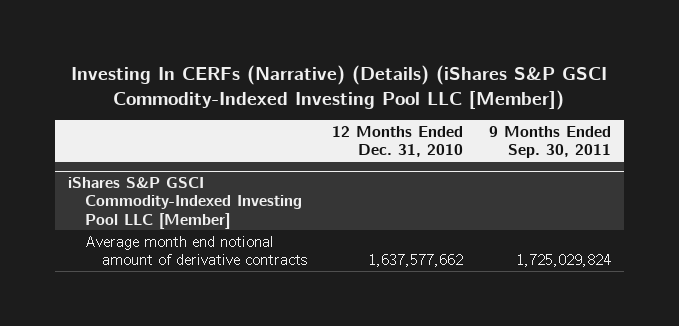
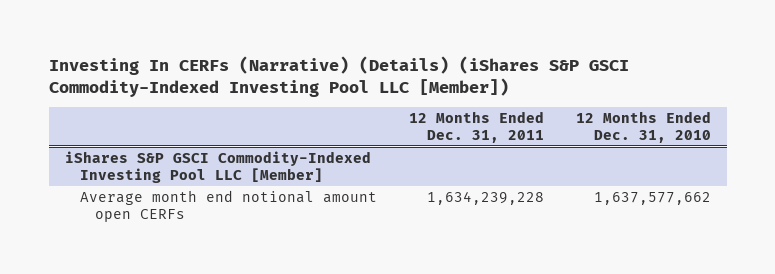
[488,126,611,159] 9 Months Ended Sep. 30, 2011 -> none
none -> [408,111,544,143] 12 Months Ended Dec. 31, 2011
[84,235,307,266] Average month end notional amount of derivative contracts -> [80,190,378,222] Average month end notional amount open CERFs

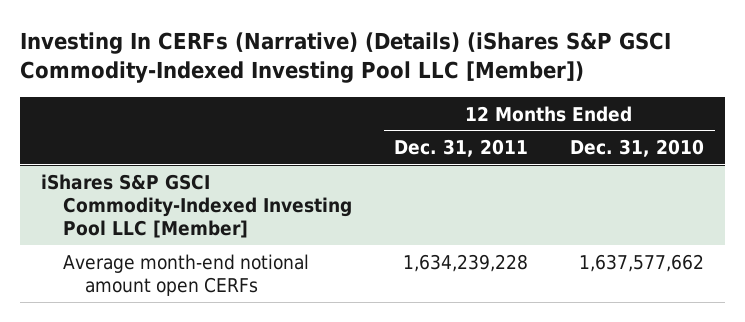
[80,190,378,222] Average month end notional amount open CERFs -> [62,253,309,296] Average month-end notional amount open CERFs

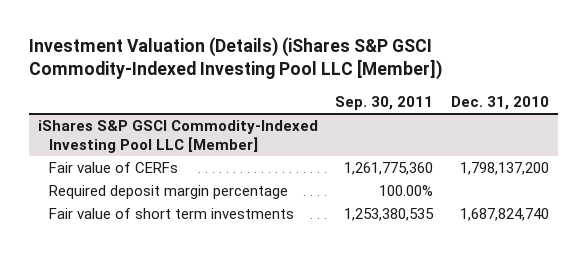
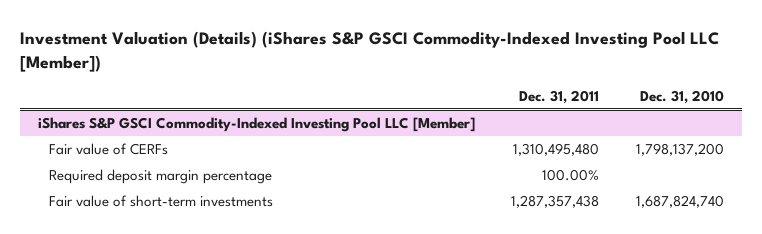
[335,96,434,111] Sep. 30, 2011 -> none
none -> [519,89,600,104] Dec. 31, 2011
[49,207,295,219] Fair value of short term investments -> [49,194,274,207] Fair value of short-term investments

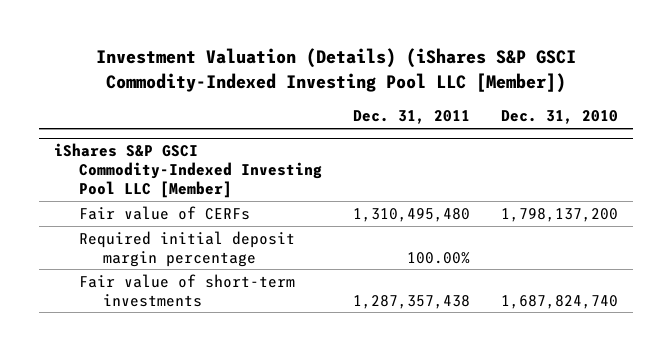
[49,168,273,184] Required deposit margin percentage -> [78,230,295,267] Required initial deposit margin percentage

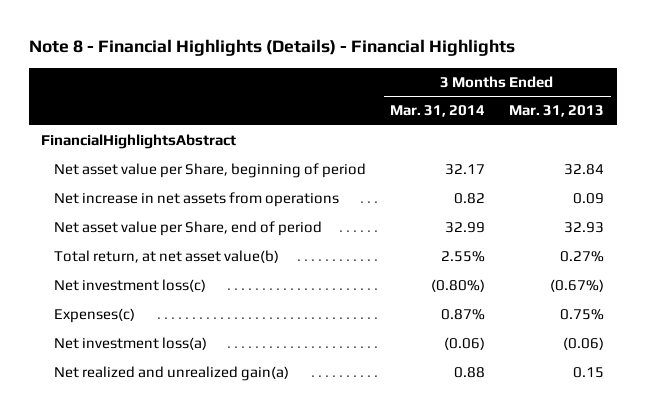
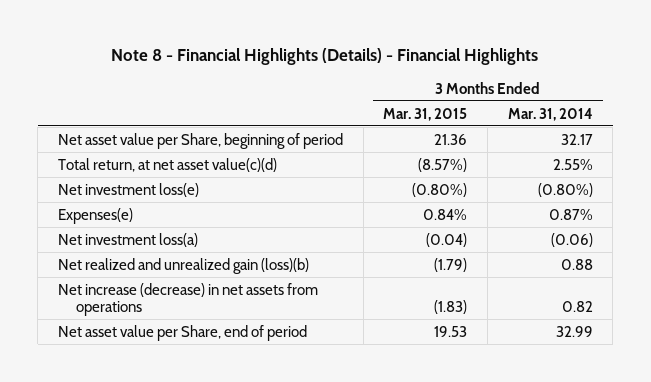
[509,105,605,118] Mar. 31, 2013 -> none
none -> [383,107,468,121] Mar. 31, 2015
[40,134,236,150] FinancialHighlightsAbstract -> none
[54,192,340,208] Net increase in net assets from operations -> none
[54,250,280,264] Total return, at net asset value(b) -> [58,157,278,172] Total return, at net asset value(c)(d)
[54,279,207,293] Net investment loss(c) -> [58,182,200,197] Net investment loss(e)
[54,308,136,324] Expenses(c) -> [58,207,134,224] Expenses(e)
[54,366,290,382] Net realized and unrealized gain(a) -> [58,257,310,274] Net realized and unrealized gain (loss)(b)
none -> [58,282,319,317] Net increase (decrease) in net assets from operations
[54,221,323,237] Net asset value per Share, end of period -> [58,324,308,341] Net asset value per Share, end of period

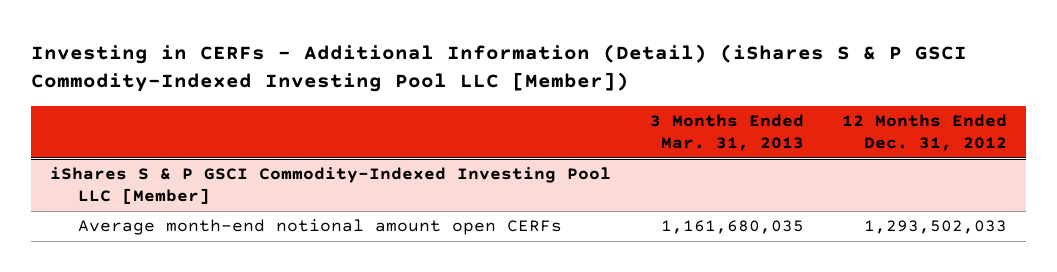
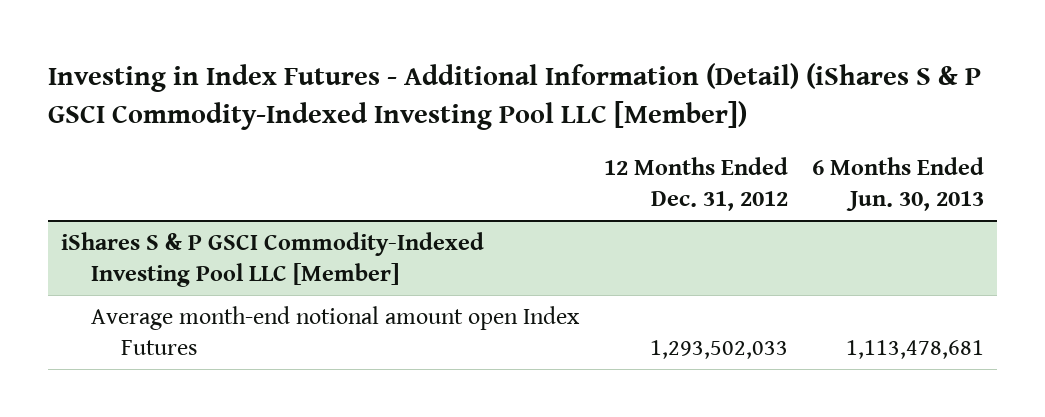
[30,44,967,93] Investing in CERFs - Additional Information (Detail) (iShares S & P GSCI Commodity-Indexed Investing Pool LLC [Member]) -> [48,63,982,130] Investing in Index Futures - Additional Information (Detail) (iShares S & P GSCI Commodity-Indexed Investing Pool LLC [Member])
[649,113,804,151] 3 Months Ended Mar. 31, 2013 -> none
none -> [812,157,985,212] 6 Months Ended Jun. 30, 2013
[78,219,563,236] Average month-end notional amount open CERFs -> [90,305,580,355] Average month-end notional amount open Index Futures

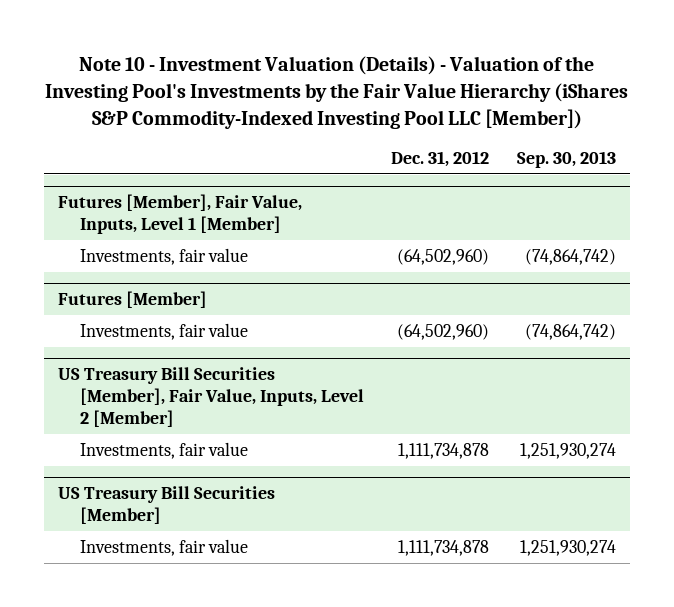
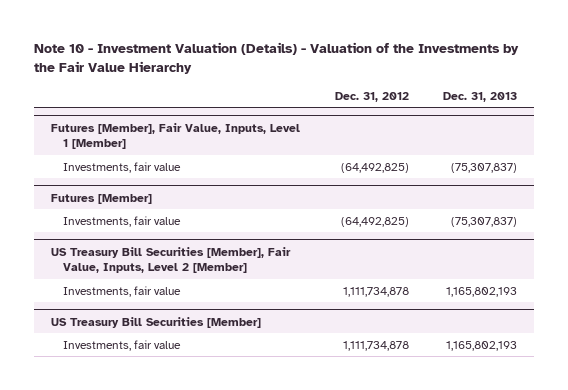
[44,55,628,129] Note 10 - Investment Valuation (Details) - Valuation of the Investing Pool's Investments by the Fair Value Hierarchy (iShares S&P Commodity-Indexed Investing Pool LLC [Member]) -> [34,42,520,74] Note 10 - Investment Valuation (Details) - Valuation of the Investments by the Fair Value Hierarchy
[517,150,617,168] Sep. 30, 2013 -> none
none -> [442,91,517,102] Dec. 31, 2013
[397,248,490,265] (64,502,960) -> [340,162,409,173] (64,492,825)
[397,323,490,340] (64,502,960) -> [340,216,409,227] (64,492,825)

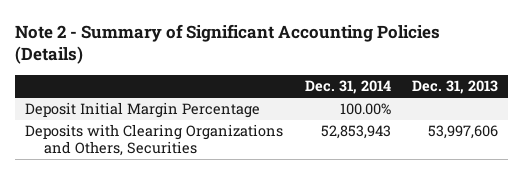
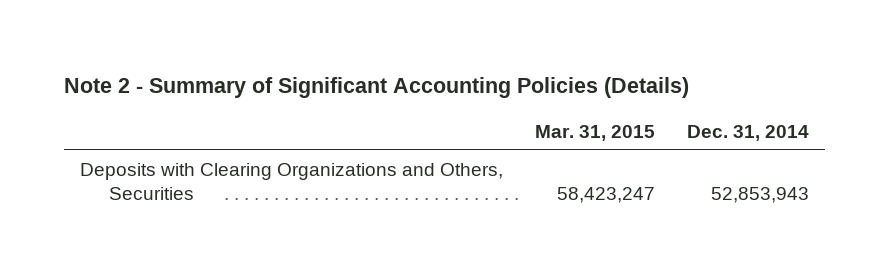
[411,80,498,95] Dec. 31, 2013 -> none
none -> [534,124,655,141] Mar. 31, 2015
[25,102,261,119] Deposit Initial Margin Percentage -> none

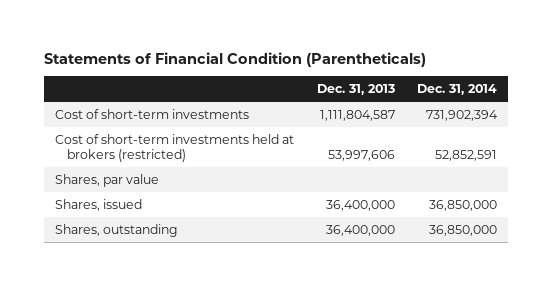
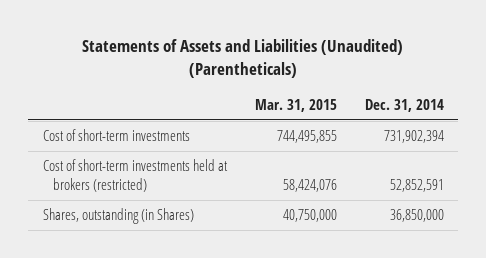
[43,51,426,67] Statements of Financial Condition (Parentheticals) -> [82,38,404,78] Statements of Assets and Liabilities (Unaudited) (Parentheticals)
[316,84,395,96] Dec. 31, 2013 -> none
none -> [254,99,337,113] Mar. 31, 2015
[55,173,160,187] Shares, par value -> none
[55,198,143,211] Shares, issued -> none
[55,223,179,237] Shares, outstanding -> [42,208,194,225] Shares, outstanding (in Shares)

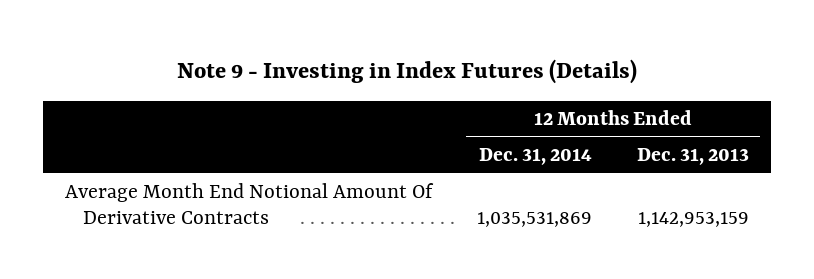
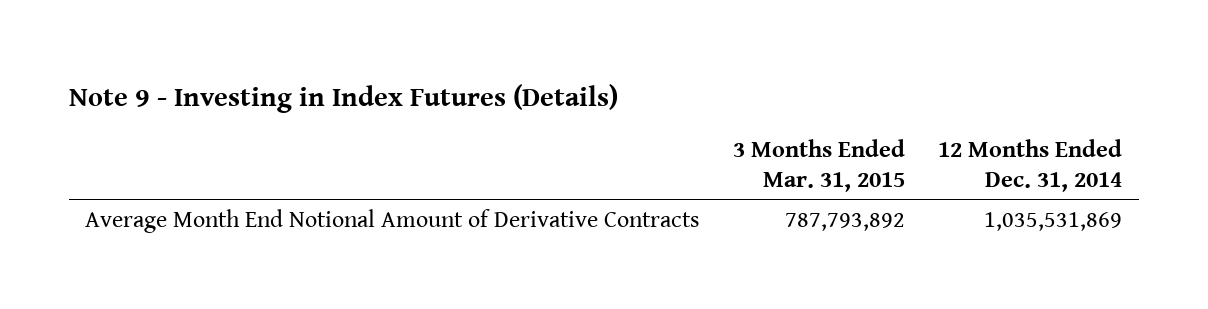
[636,148,749,166] Dec. 31, 2013 -> none
none -> [733,139,906,192] 3 Months Ended Mar. 31, 2015
[65,183,435,225] Average Month End Notional Amount Of Derivative Contracts -> [85,209,701,234] Average Month End Notional Amount of Derivative Contracts

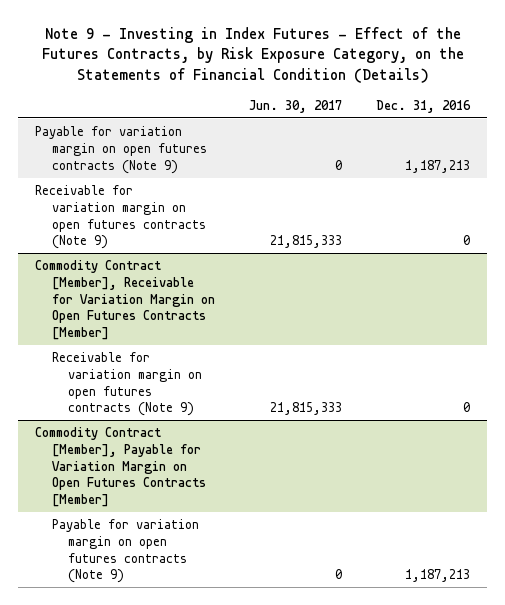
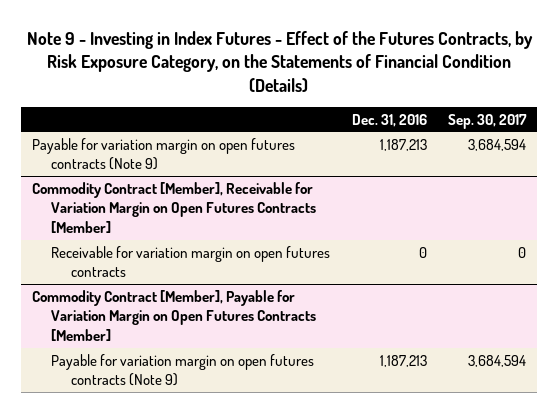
[248,99,342,113] Jun. 30, 2017 -> none
none -> [448,113,528,129] Sep. 30, 2017
[35,185,206,250] Receivable for variation margin on open futures contracts (Note 9) -> none
[51,352,203,417] Receivable for variation margin on open futures contracts (Note 9) -> [51,245,331,278] Receivable for variation margin on open futures contracts

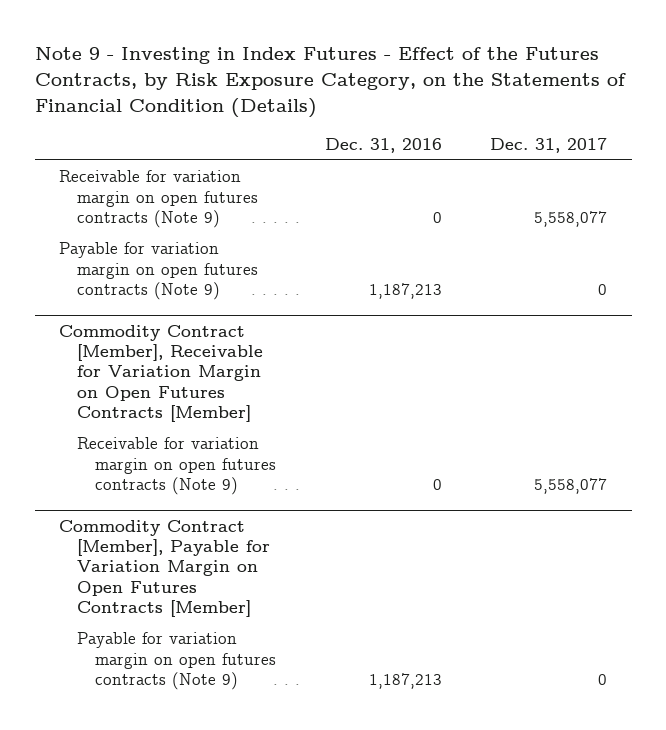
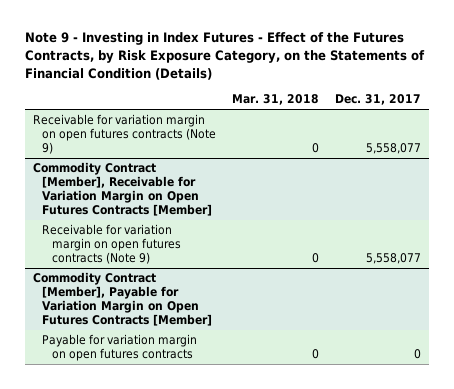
[324,137,442,153] Dec. 31, 2016 -> none
none -> [232,94,320,106] Mar. 31, 2018
[58,242,259,301] Payable for variation margin on open futures contracts (Note 9) -> none
[77,632,277,691] Payable for variation margin on open futures contracts (Note 9) -> [42,334,198,362] Payable for variation margin on open futures contracts

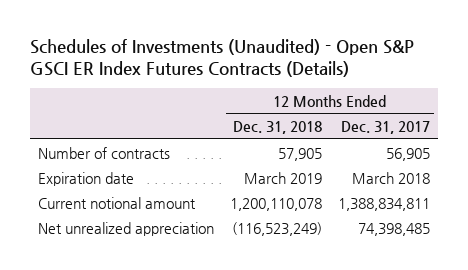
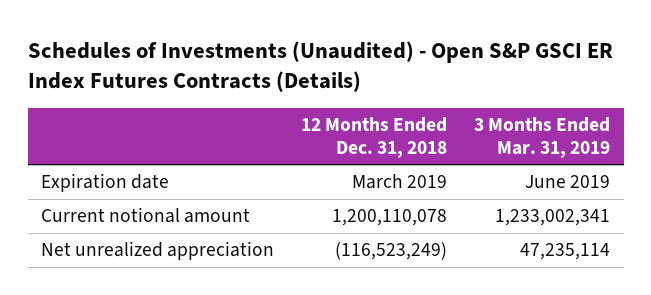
[340,120,430,134] Dec. 31, 2017 -> none
none -> [474,116,611,158] 3 Months Ended Mar. 31, 2019
[37,146,170,159] Number of contracts -> none

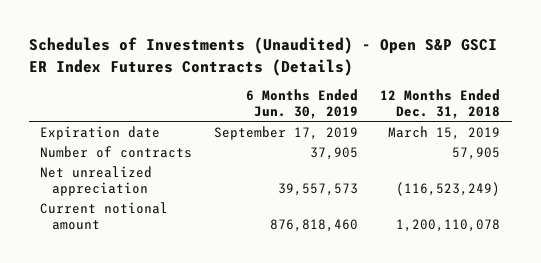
[474,116,611,158] 3 Months Ended Mar. 31, 2019 -> none
none -> [246,88,359,120] 6 Months Ended Jun. 30, 2019
[352,174,448,190] March 2019 -> [388,125,501,140] March 15, 2019
none -> [40,145,193,158] Number of contracts
[41,207,251,224] Current notional amount -> [40,201,169,230] Current notional amount

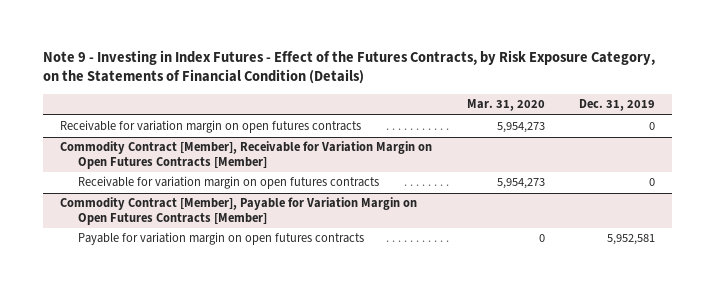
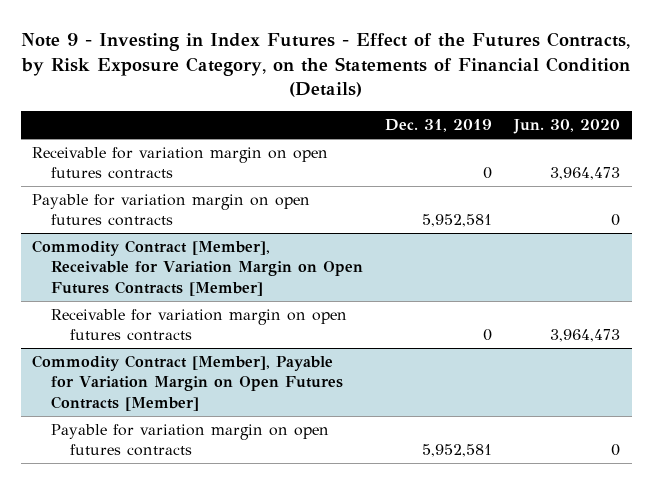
[466,99,545,112] Mar. 31, 2020 -> none
none -> [513,119,621,135] Jun. 30, 2020
none -> [32,193,311,227] Payable for variation margin on open futures contracts

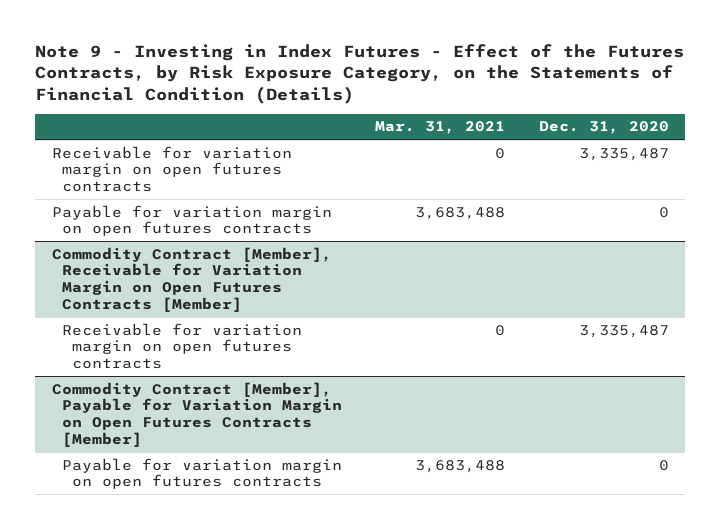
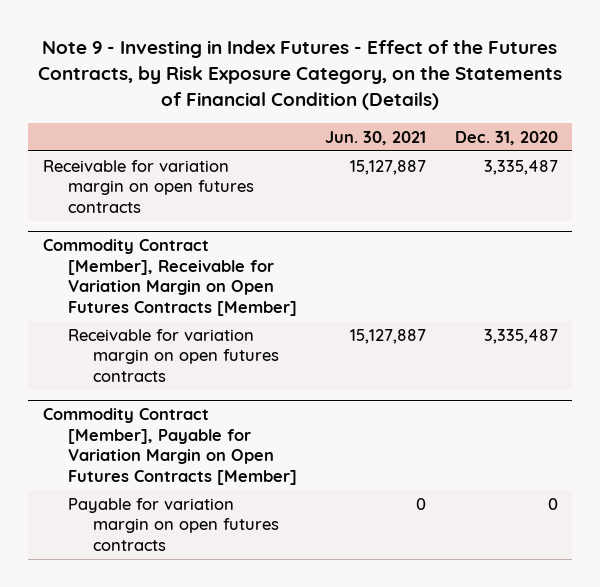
[375,121,506,135] Mar. 31, 2021 -> none
none -> [325,130,427,145] Jun. 30, 2021
[52,204,333,237] Payable for variation margin on open futures contracts -> none

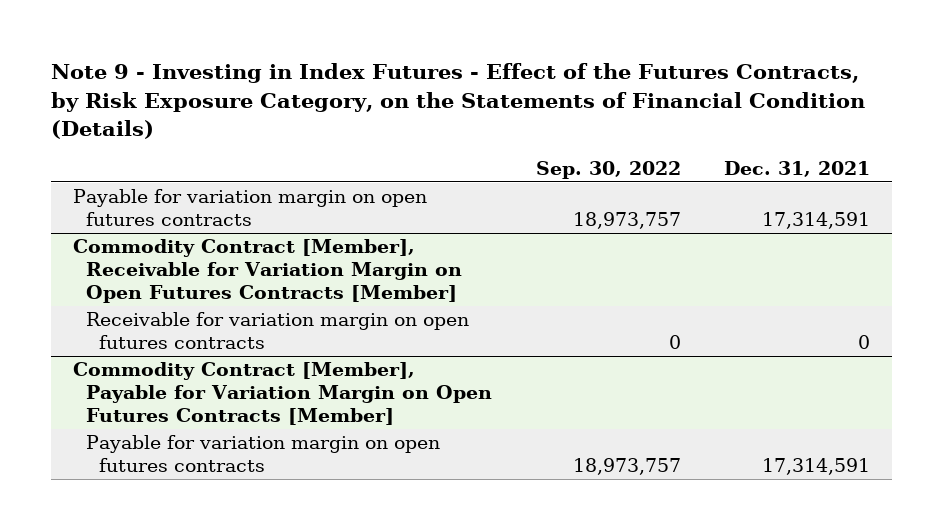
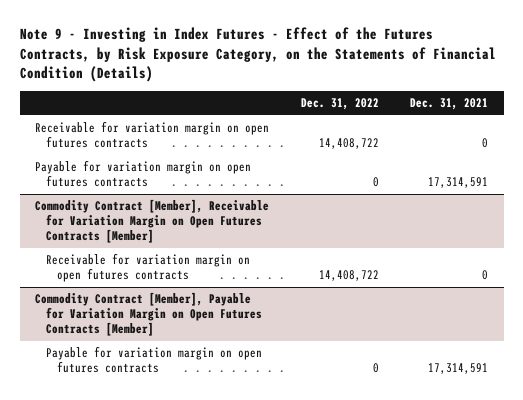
[535,160,681,179] Sep. 30, 2022 -> none
none -> [300,98,379,111] Dec. 31, 2022
none -> [35,121,270,149] Receivable for variation margin on open futures contracts

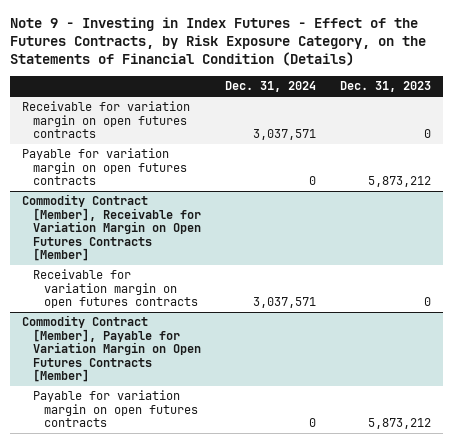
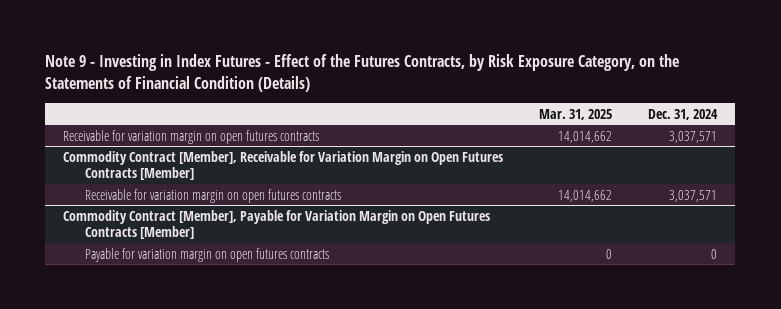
[339,81,431,93] Dec. 31, 2023 -> none
none -> [539,108,613,120] Mar. 31, 2025
[22,148,188,186] Payable for variation margin on open futures contracts -> none

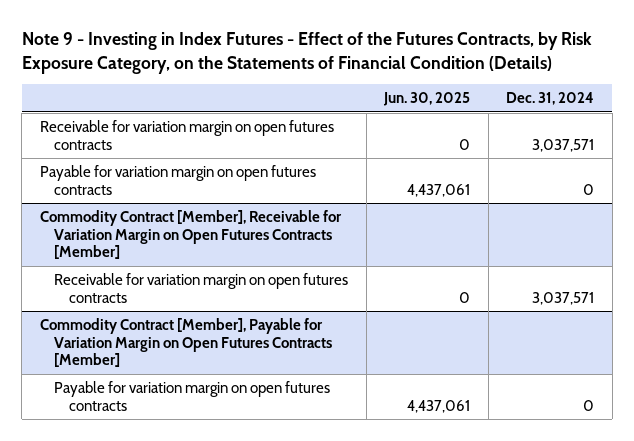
[539,108,613,120] Mar. 31, 2025 -> none
none -> [383,92,471,107] Jun. 30, 2025
none -> [39,165,316,195] Payable for variation margin on open futures contracts

